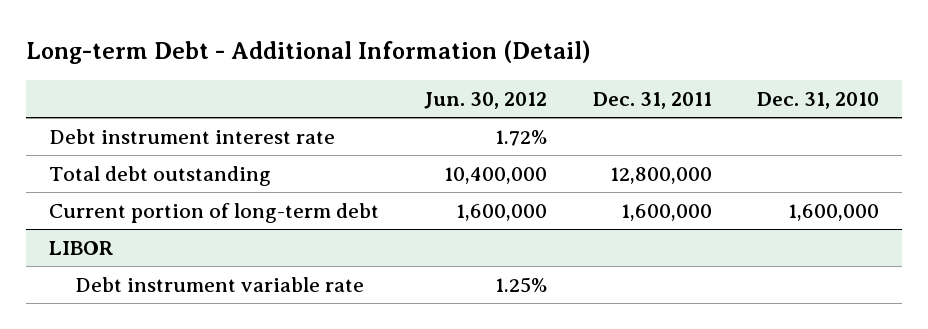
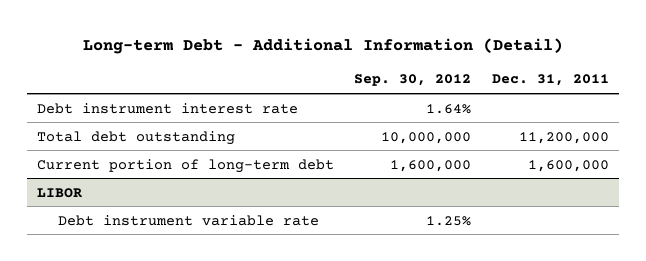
[424,91,548,109] Jun. 30, 2012 -> none
[757,91,880,109] Dec. 31, 2010 -> none
none -> [354,74,472,87] Sep. 30, 2012
[609,166,712,184] 12,800,000 -> [519,131,610,144] 11,200,000

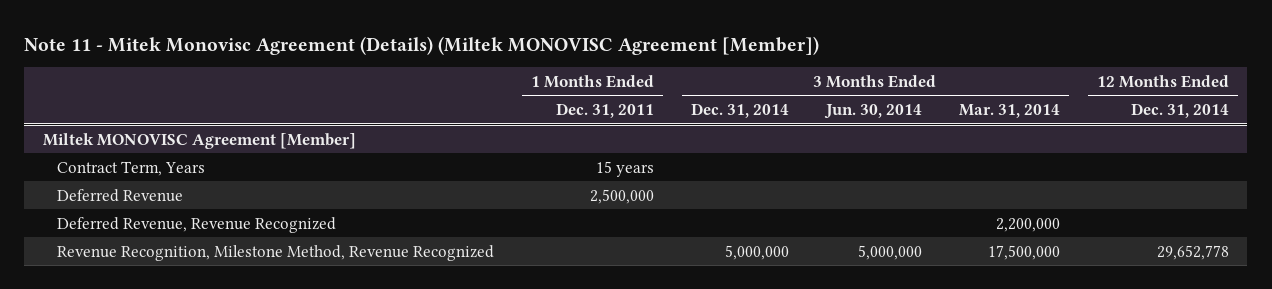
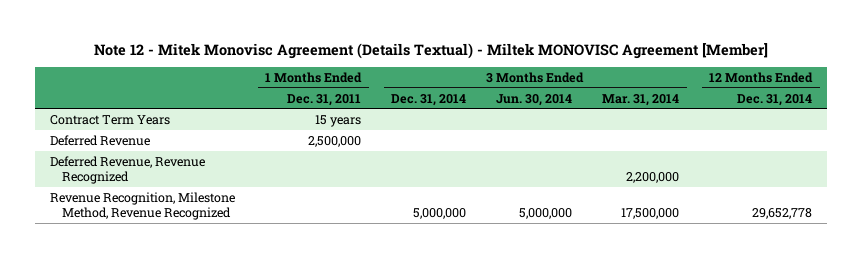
[24,35,820,55] Note 11 - Mitek Monovisc Agreement (Details) (Miltek MONOVISC Agreement [Member]) -> [94,42,769,59] Note 12 - Mitek Monovisc Agreement (Details Textual) - Miltek MONOVISC Agreement [Member]
[42,132,356,149] Miltek MONOVISC Agreement [Member] -> none
[57,160,206,176] Contract Term, Years -> [50,114,171,125] Contract Term Years

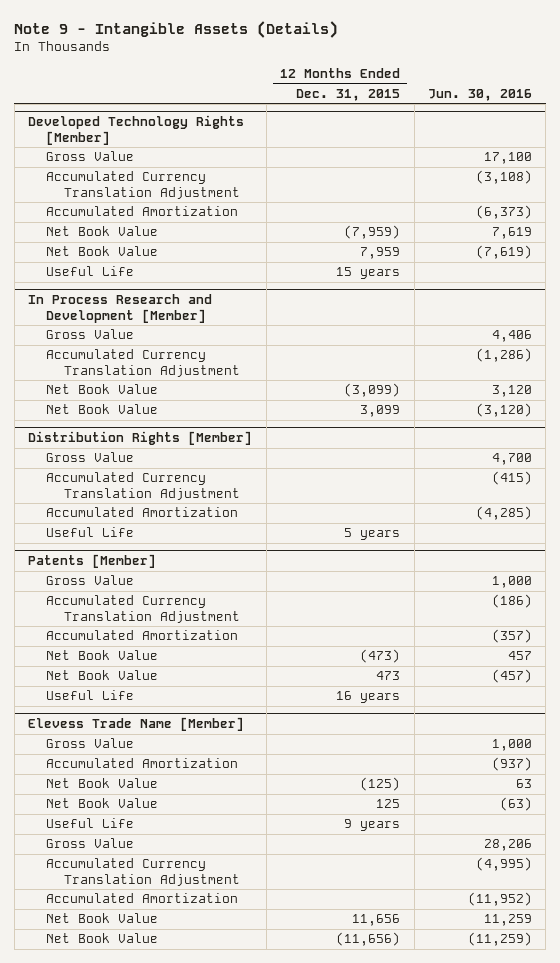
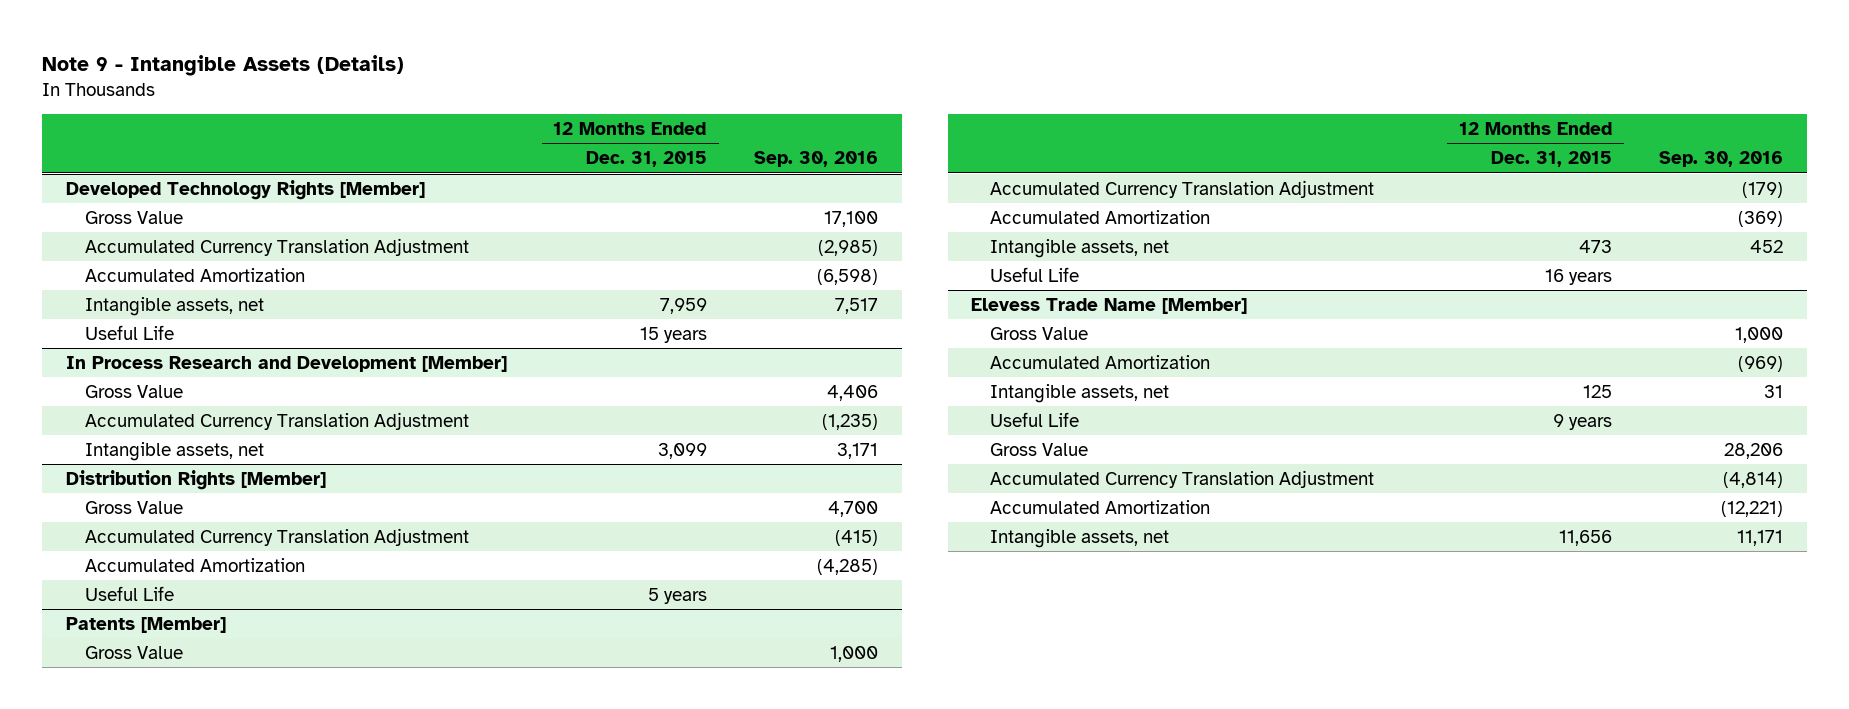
[427,88,532,101] Jun. 30, 2016 -> none
none -> [753,151,878,168] Sep. 30, 2016
[45,246,158,257] Net Book Value -> none
[45,226,158,237] Net Book Value -> [84,296,264,316] Intangible assets, net
[344,225,401,240] (7,959) -> [659,297,707,314] 7,959
[45,404,158,415] Net Book Value -> none
[45,384,158,395] Net Book Value -> [84,441,264,461] Intangible assets, net
[344,383,401,398] (3,099) -> [657,442,707,459] 3,099
[45,670,158,681] Net Book Value -> none
[45,650,158,661] Net Book Value -> [990,238,1170,258] Intangible assets, net
[360,649,401,664] (473) -> [1579,239,1613,253] 473
[45,798,158,809] Net Book Value -> none
[45,778,158,789] Net Book Value -> [990,383,1170,403] Intangible assets, net
[360,777,401,792] (125) -> [1583,384,1613,398] 125
[45,933,158,944] Net Book Value -> none
[45,913,158,924] Net Book Value -> [990,528,1170,548] Intangible assets, net

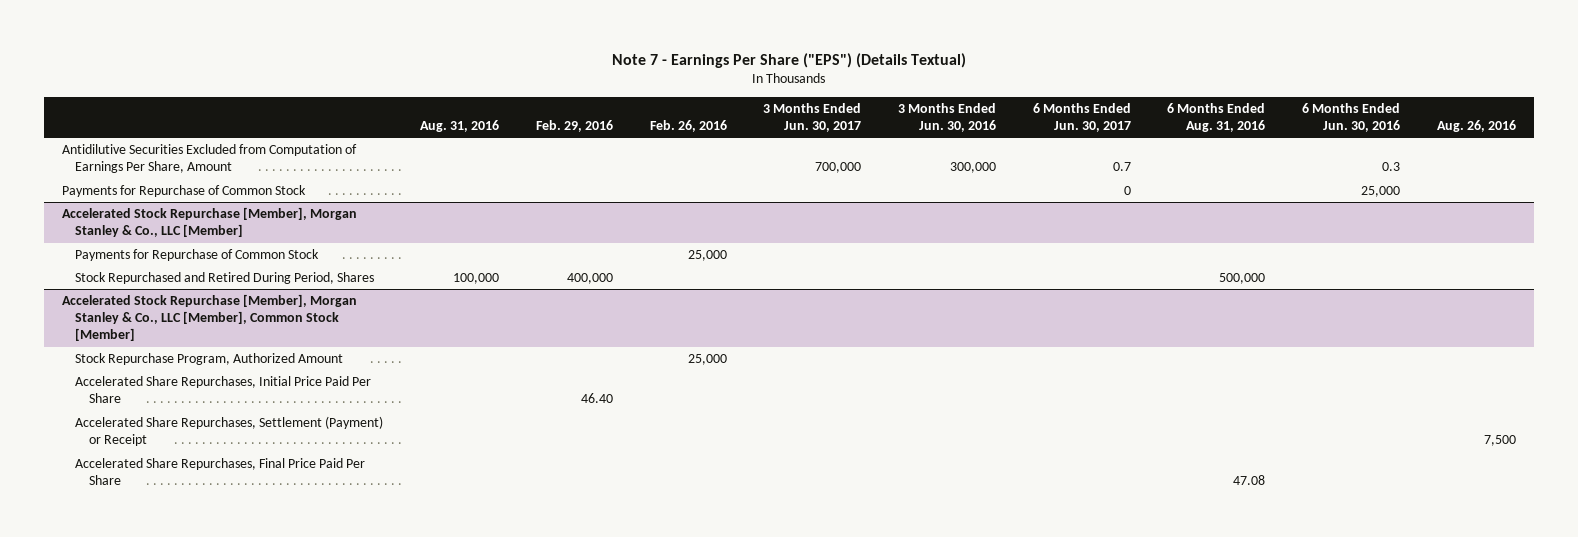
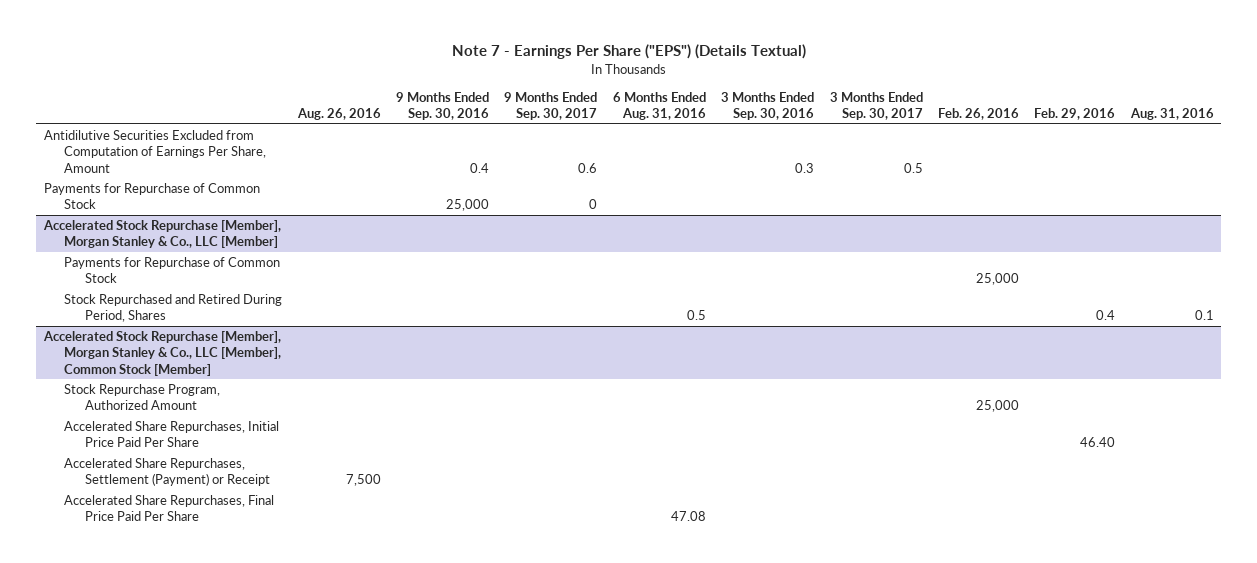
[763,102,862,132] 3 Months Ended Jun. 30, 2017 -> none
[898,102,997,132] 3 Months Ended Jun. 30, 2016 -> none
[1032,102,1131,132] 6 Months Ended Jun. 30, 2017 -> none
[1302,102,1401,132] 6 Months Ended Jun. 30, 2016 -> none
none -> [396,91,490,121] 9 Months Ended Sep. 30, 2016
none -> [504,91,598,121] 9 Months Ended Sep. 30, 2017
none -> [721,91,815,121] 3 Months Ended Sep. 30, 2016
none -> [829,91,923,121] 3 Months Ended Sep. 30, 2017
[453,273,500,285] 100,000 -> [1194,310,1214,321] 0.1
[566,273,613,285] 400,000 -> [1096,310,1116,321] 0.4
[1219,273,1266,285] 500,000 -> [686,310,706,321] 0.5

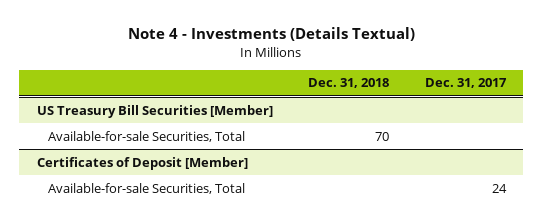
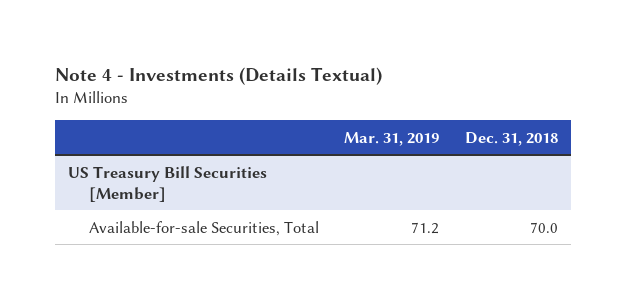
[424,78,507,89] Dec. 31, 2017 -> none
none -> [344,131,440,146] Mar. 31, 2019
[37,156,249,170] Certificates of Deposit [Member] -> none
[48,182,246,194] Available-for-sale Securities, Total -> none
[375,131,390,141] 70 -> [529,221,558,233] 70.0

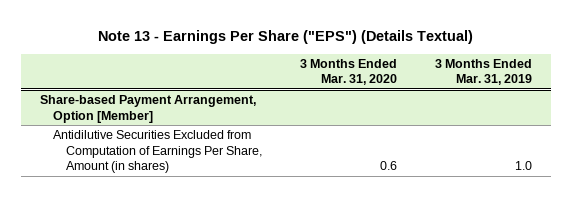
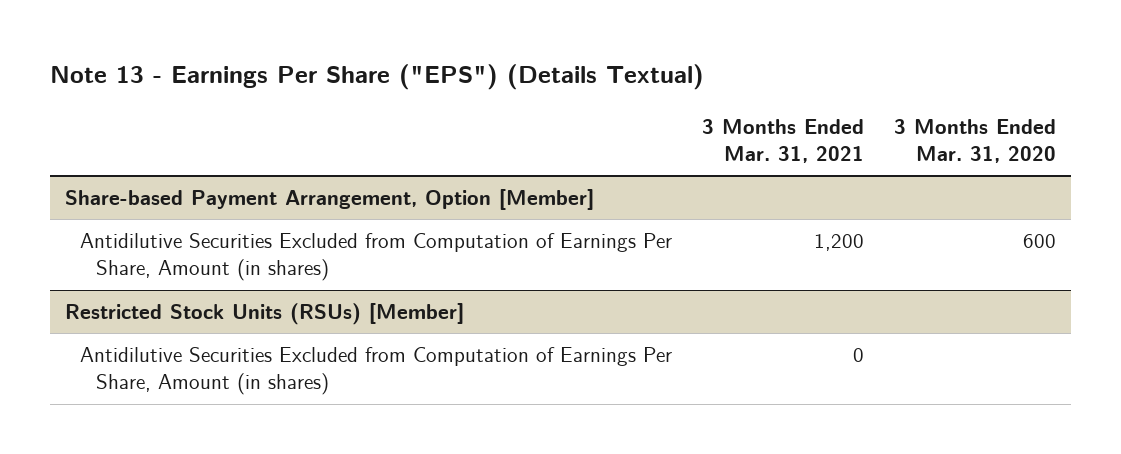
[435,59,533,86] 3 Months Ended Mar. 31, 2019 -> none
none -> [702,118,865,163] 3 Months Ended Mar. 31, 2021
[380,160,398,170] 0.6 -> [1022,234,1056,249] 600
none -> [65,303,465,326] Restricted Stock Units (RSUs) [Member]
none -> [80,347,673,396] Antidilutive Securities Excluded from Computation of Earnings Per Share, Amount (in shares)

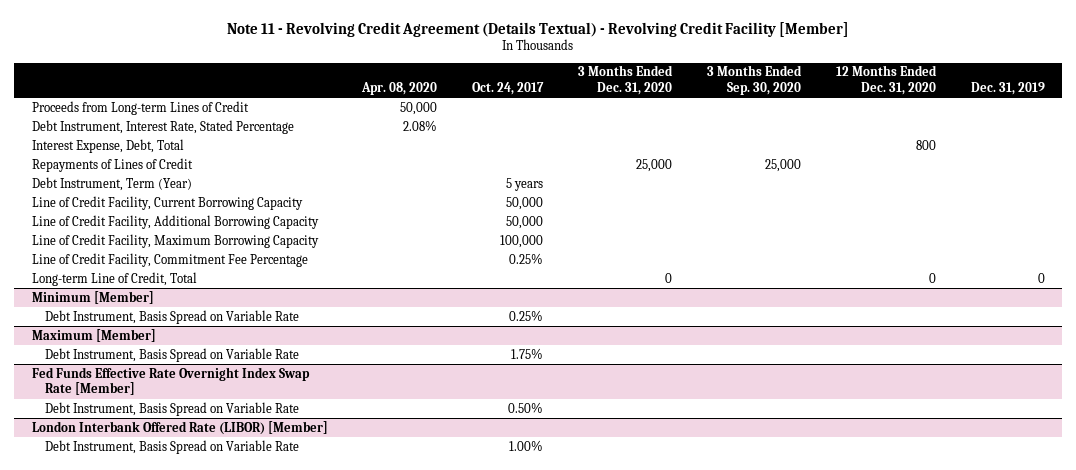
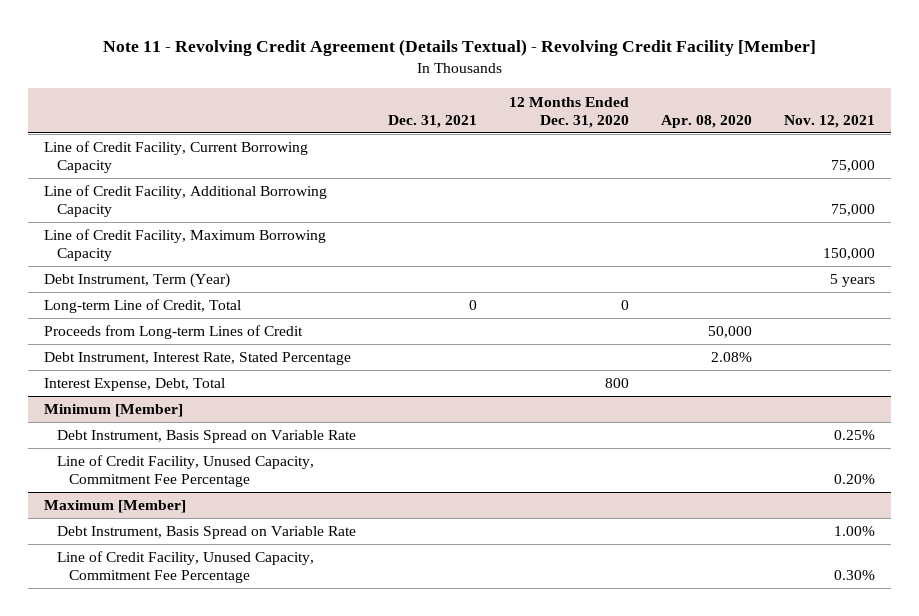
[472,82,545,96] Oct. 24, 2017 -> none
[578,65,674,96] 3 Months Ended Dec. 31, 2020 -> none
[707,65,803,96] 3 Months Ended Sep. 30, 2020 -> none
[970,82,1045,96] Dec. 31, 2019 -> none
none -> [387,114,477,128] Dec. 31, 2021
none -> [783,114,875,128] Nov. 12, 2021
[31,157,193,172] Repayments of Lines of Credit -> none
[31,252,308,267] Line of Credit Facility, Commitment Fee Percentage -> none
[31,176,192,191] Debt Instrument, Term (Year) -> [44,273,231,289] Debt Instrument, Term (Year)
[31,100,249,115] Proceeds from Long-term Lines of Credit -> [44,325,304,340] Proceeds from Long-term Lines of Credit
[31,119,294,134] Debt Instrument, Interest Rate, Stated Percentage -> [44,352,352,366] Debt Instrument, Interest Rate, Stated Percentage
[31,138,184,153] Interest Expense, Debt, Total -> [44,378,226,392] Interest Expense, Debt, Total
none -> [56,455,314,488] Line of Credit Facility, Unused Capacity, Commitment Fee Percentage
[31,366,310,396] Fed Funds Effective Rate Overnight Index Swap Rate [Member] -> none
[45,401,300,416] Debt Instrument, Basis Spread on Variable Rate -> none
[31,420,328,435] London Interbank Offered Rate (LIBOR) [Member] -> none
[45,439,300,454] Debt Instrument, Basis Spread on Variable Rate -> none
none -> [56,551,314,584] Line of Credit Facility, Unused Capacity, Commitment Fee Percentage

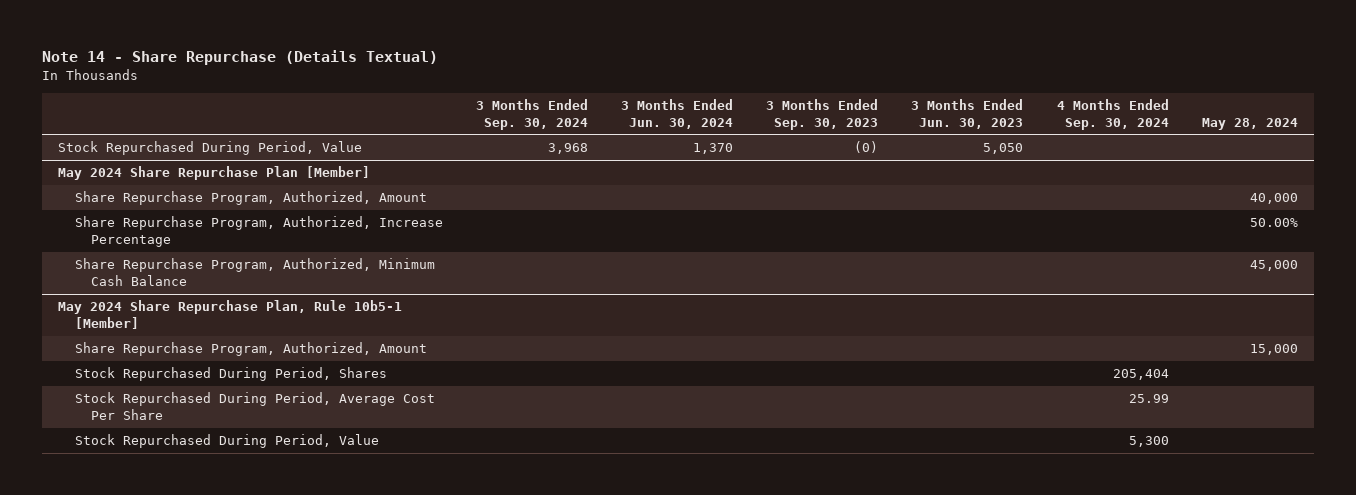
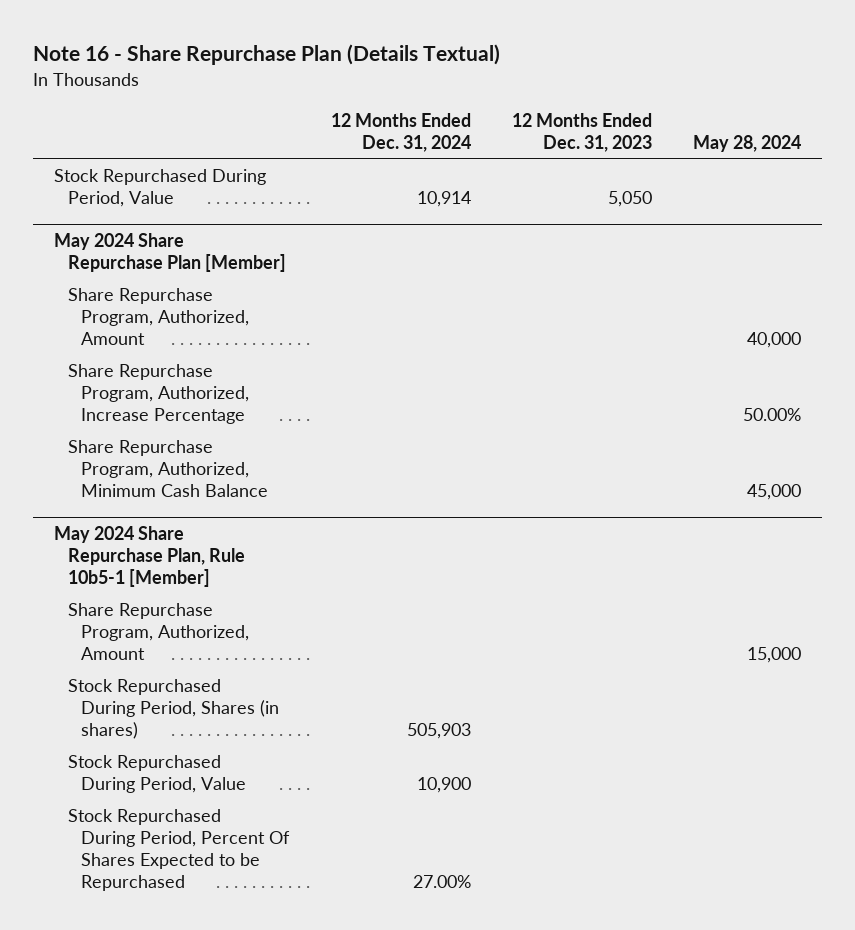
[41,50,438,66] Note 14 - Share Repurchase (Details Textual) -> [33,44,501,66] Note 16 - Share Repurchase Plan (Details Textual)
[475,98,588,130] 3 Months Ended Sep. 30, 2024 -> none
[621,98,734,129] 3 Months Ended Jun. 30, 2024 -> none
[766,98,879,130] 3 Months Ended Sep. 30, 2023 -> none
[911,98,1024,129] 3 Months Ended Jun. 30, 2023 -> none
[1056,98,1169,130] 4 Months Ended Sep. 30, 2024 -> none
none -> [330,112,471,152] 12 Months Ended Dec. 31, 2024
none -> [511,112,652,152] 12 Months Ended Dec. 31, 2023
[74,392,435,421] Stock Repurchased During Period, Average Cost Per Share -> none
[74,367,387,382] Stock Repurchased During Period, Shares -> [67,678,280,739] Stock Repurchased During Period, Shares (in shares)
none -> [67,808,291,891] Stock Repurchased During Period, Percent Of Shares Expected to be Repurchased

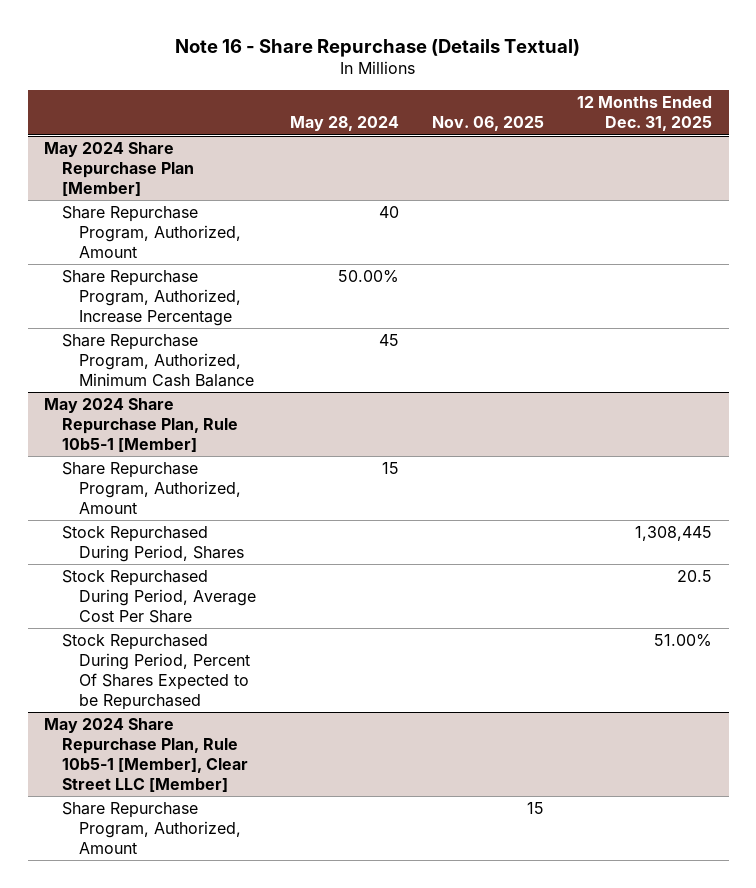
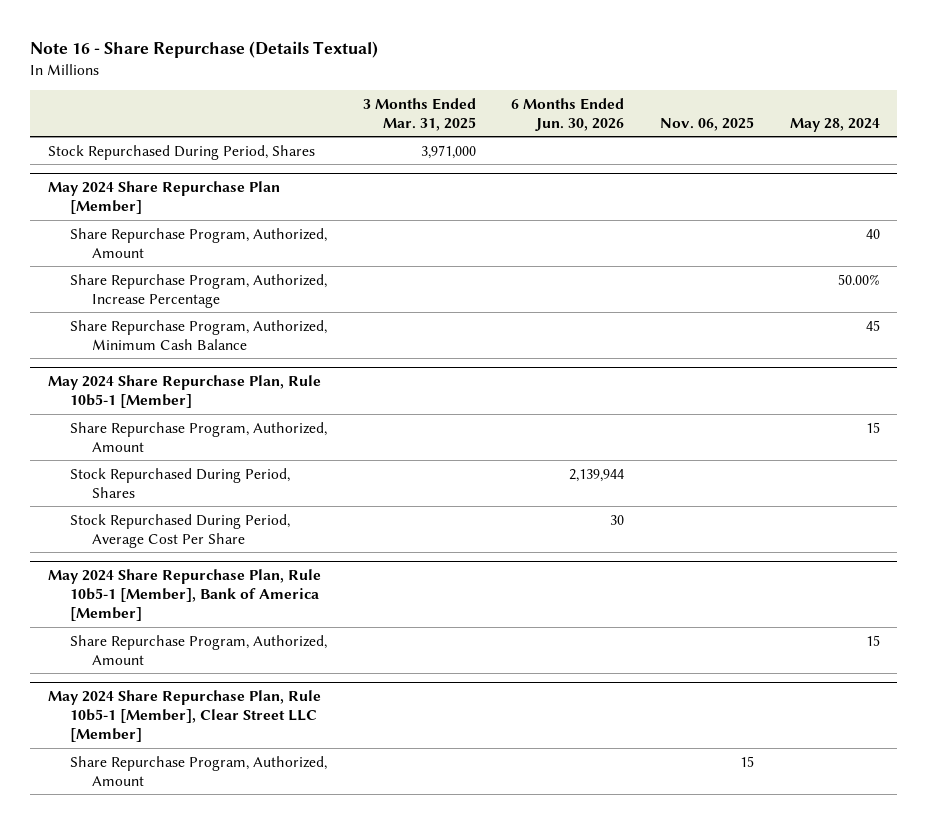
[577,96,713,132] 12 Months Ended Dec. 31, 2025 -> none
none -> [362,97,476,131] 3 Months Ended Mar. 31, 2025
none -> [511,97,625,131] 6 Months Ended Jun. 30, 2026
none -> [47,144,315,160] Stock Repurchased During Period, Shares
[61,634,251,710] Stock Repurchased During Period, Percent Of Shares Expected to be Repurchased -> none
none -> [47,569,321,621] May 2024 Share Repurchase Plan, Rule 10b5-1 [Member], Bank of America [Member]
none -> [70,634,328,665] Share Repurchase Program, Authorized, Amount

